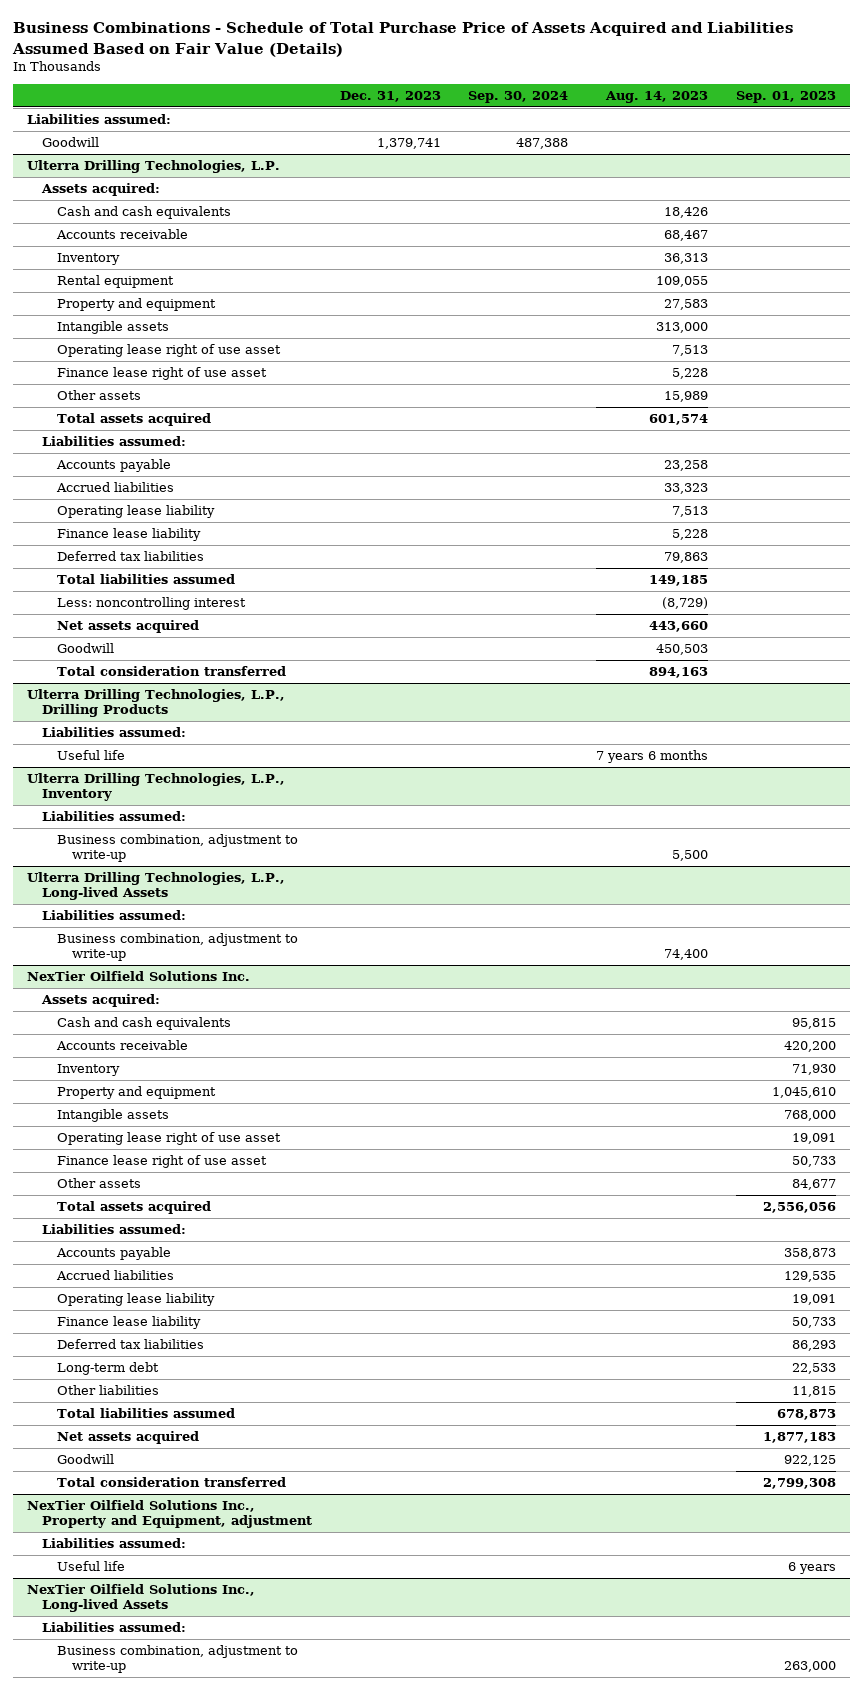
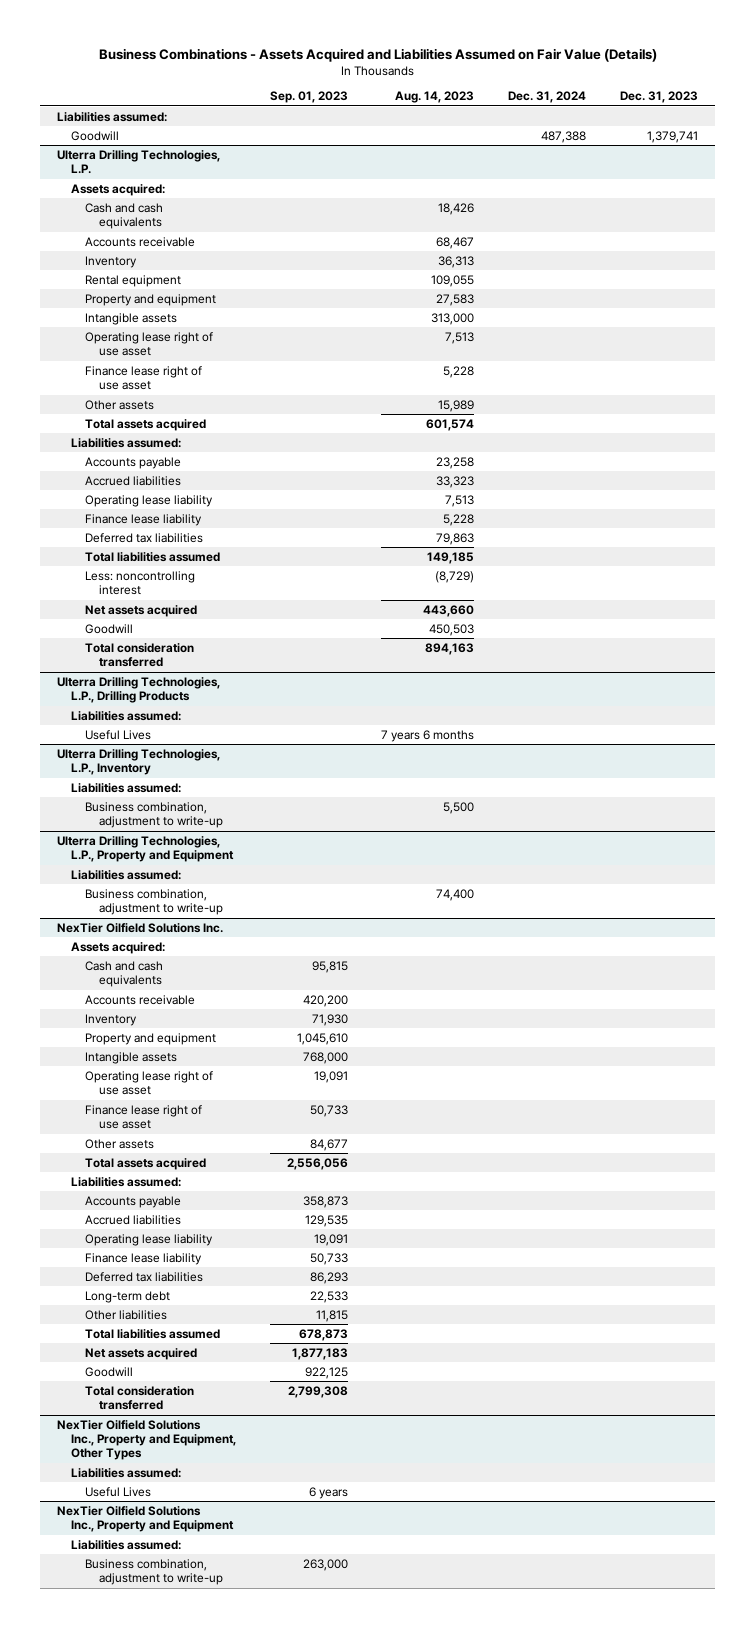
[11,22,793,57] Business Combinations - Schedule of Total Purchase Price of Assets Acquired and Liabilities Assumed Based on Fair Value (Details) -> [98,47,657,62] Business Combinations - Assets Acquired and Liabilities Assumed on Fair Value (Details)
[468,91,569,104] Sep. 30, 2024 -> none
none -> [508,91,587,104] Dec. 31, 2024
[56,750,125,761] Useful life -> [85,729,152,740] Useful Lives
[26,872,285,901] Ulterra Drilling Technologies, L.P., Long-lived Assets -> [57,835,235,863] Ulterra Drilling Technologies, L.P., Property and Equipment
[26,1500,312,1529] NexTier Oilfield Solutions Inc., Property and Equipment, adjustment -> [57,1419,237,1461] NexTier Oilfield Solutions Inc., Property and Equipment, Other Types
[56,1561,125,1572] Useful life -> [85,1486,152,1497] Useful Lives
[26,1584,255,1613] NexTier Oilfield Solutions Inc., Long-lived Assets -> [57,1505,235,1533] NexTier Oilfield Solutions Inc., Property and Equipment

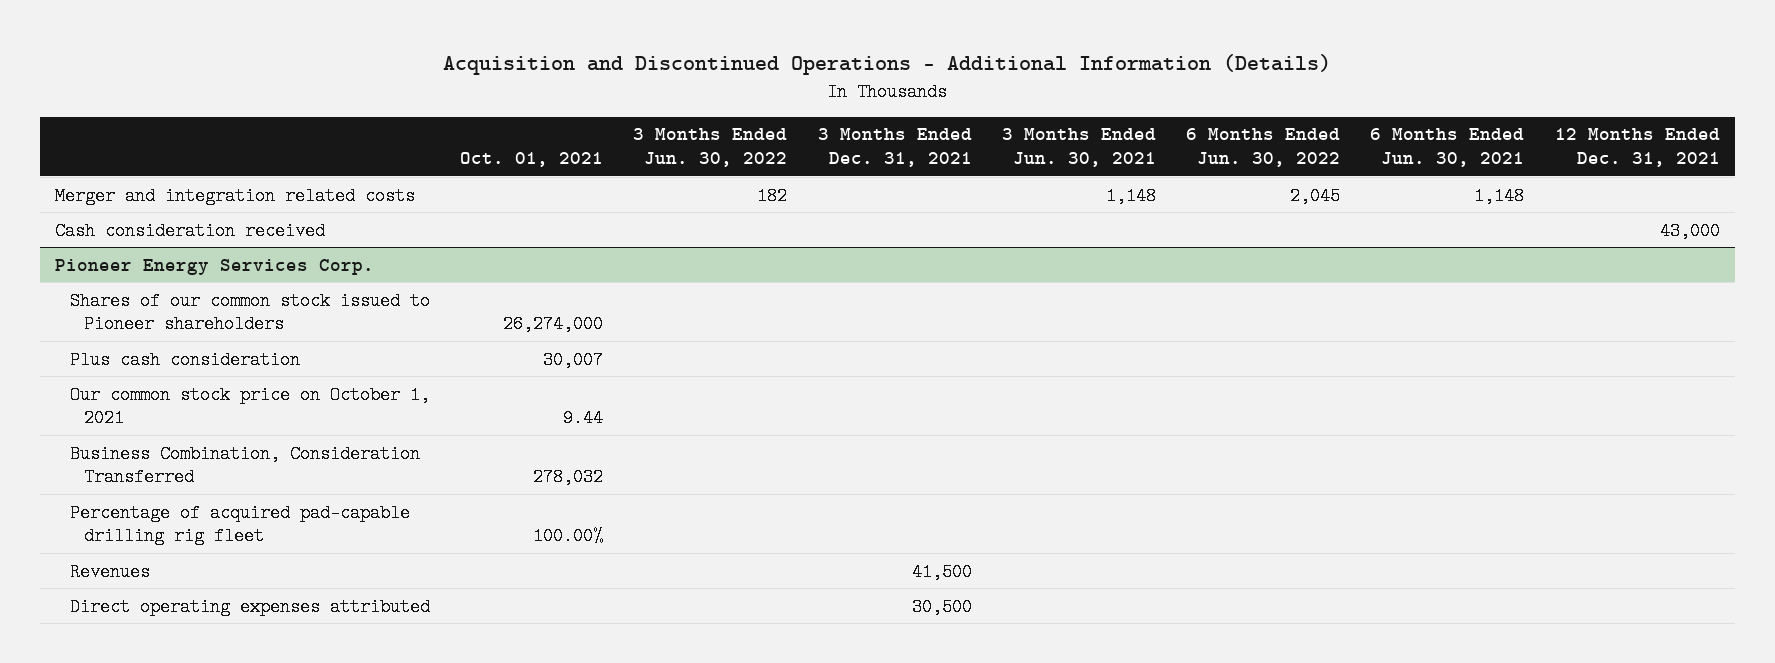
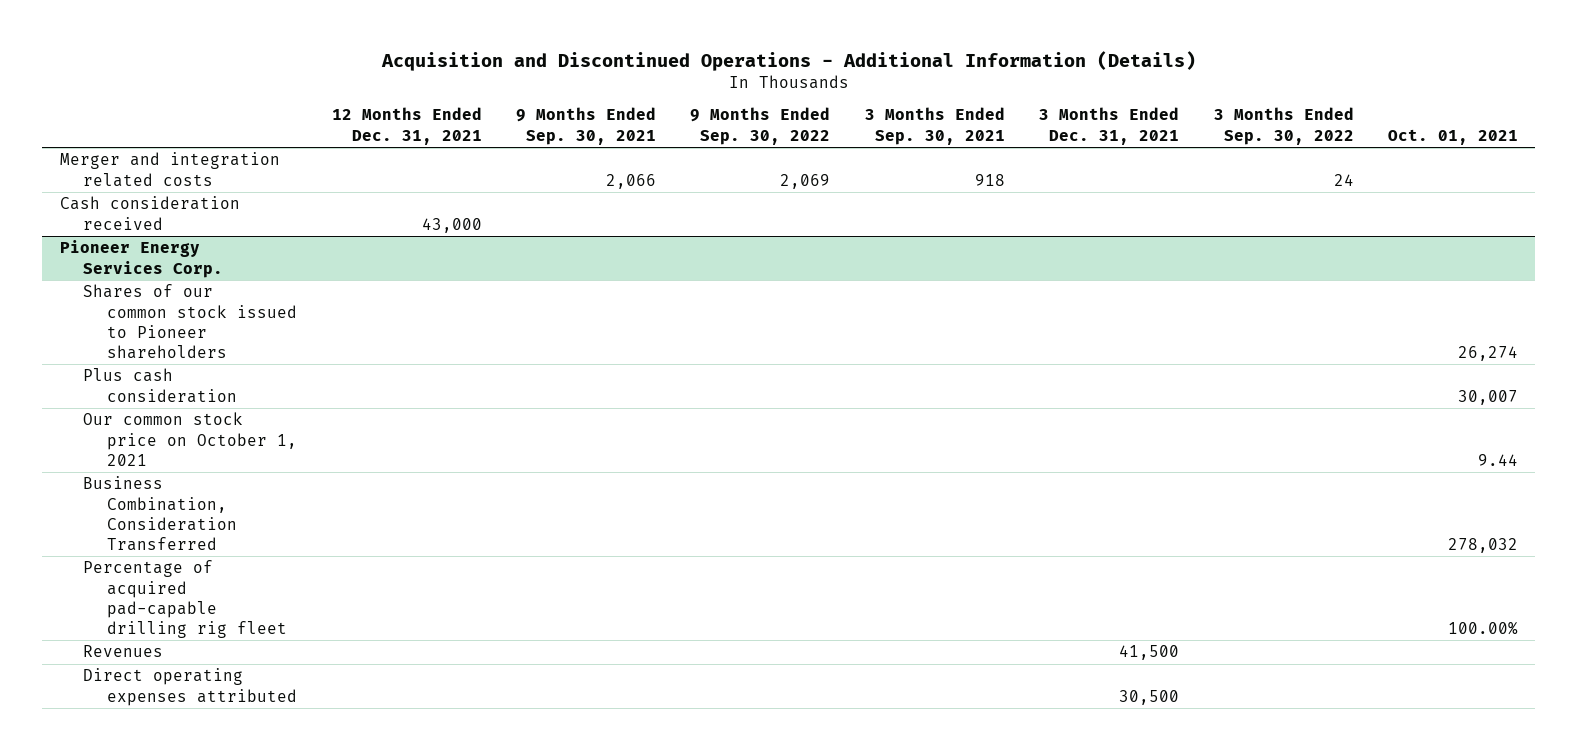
[633,128,788,167] 3 Months Ended Jun. 30, 2022 -> none
[1001,128,1156,167] 3 Months Ended Jun. 30, 2021 -> none
[1186,128,1341,167] 6 Months Ended Jun. 30, 2022 -> none
[1370,128,1525,167] 6 Months Ended Jun. 30, 2021 -> none
none -> [515,107,656,145] 9 Months Ended Sep. 30, 2021
none -> [690,107,831,145] 9 Months Ended Sep. 30, 2022
none -> [864,107,1005,145] 3 Months Ended Sep. 30, 2021
none -> [1213,107,1354,145] 3 Months Ended Sep. 30, 2022
[503,315,604,334] 26,274,000 -> [1458,345,1519,361] 26,274

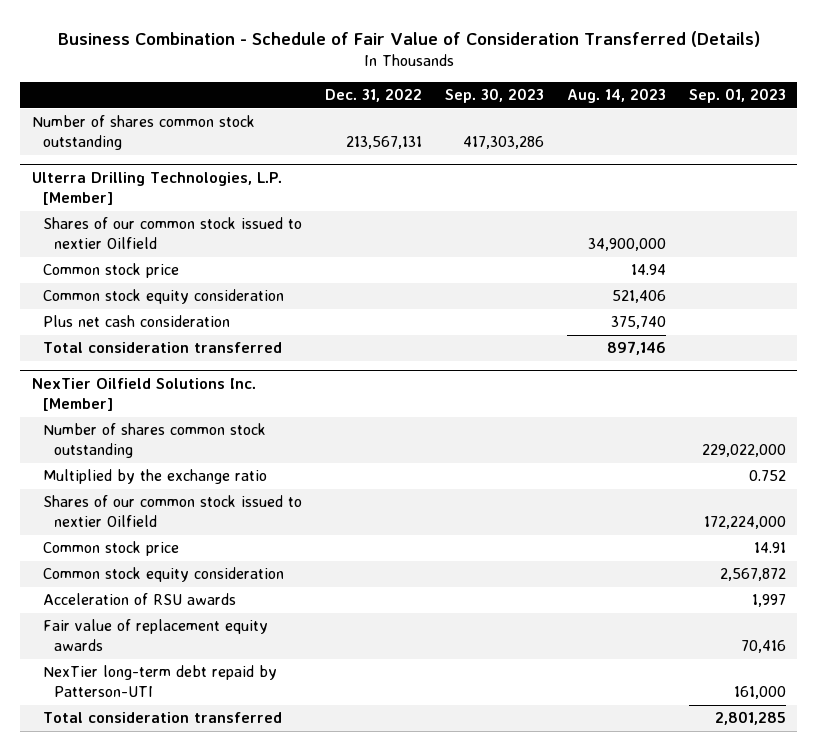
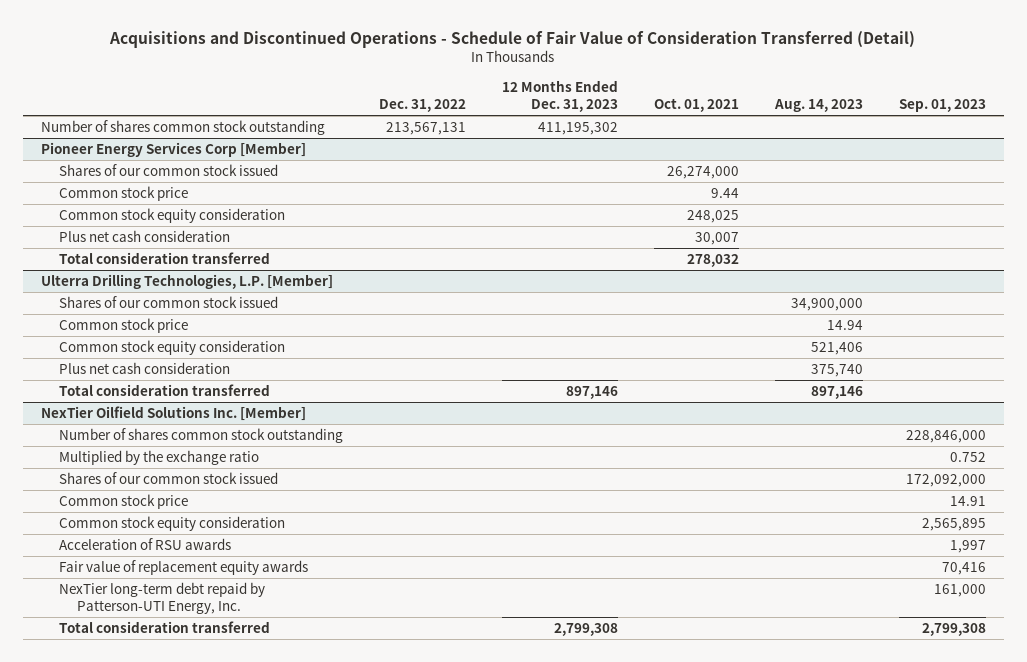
[57,30,760,47] Business Combination - Schedule of Fair Value of Consideration Transferred (Details) -> [109,31,916,49] Acquisitions and Discontinued Operations - Schedule of Fair Value of Consideration Transferred (Detail)
[444,88,544,104] Sep. 30, 2023 -> none
none -> [501,79,618,113] 12 Months Ended Dec. 31, 2023
none -> [653,98,739,113] Oct. 01, 2021
none -> [41,141,307,157] Pioneer Energy Services Corp [Member]
none -> [58,163,278,176] Shares of our common stock issued
none -> [58,185,188,201] Common stock price
none -> [58,207,285,223] Common stock equity consideration
none -> [58,229,230,242] Plus net cash consideration
none -> [58,251,270,264] Total consideration transferred
[43,217,303,250] Shares of our common stock issued to nextier Oilfield -> [58,295,278,308] Shares of our common stock issued
[701,444,786,458] 229,022,000 -> [905,429,986,443] 228,846,000
[43,495,303,528] Shares of our common stock issued to nextier Oilfield -> [58,471,278,484] Shares of our common stock issued
[703,516,786,530] 172,224,000 -> [905,473,986,487] 172,092,000
[719,568,786,582] 2,567,872 -> [921,517,986,531] 2,565,895
[43,665,278,698] NexTier long-term debt repaid by Patterson-UTI -> [58,581,265,615] NexTier long-term debt repaid by Patterson-UTI Energy, Inc.
[714,711,786,726] 2,801,285 -> [921,622,986,636] 2,799,308

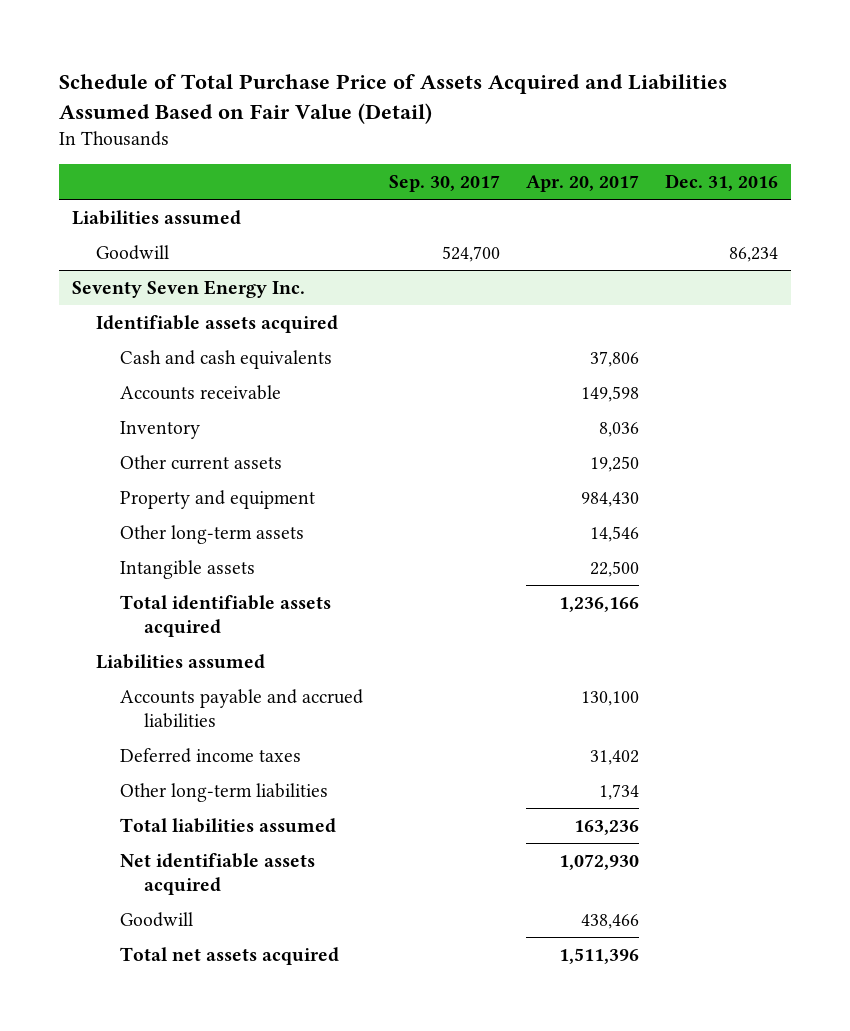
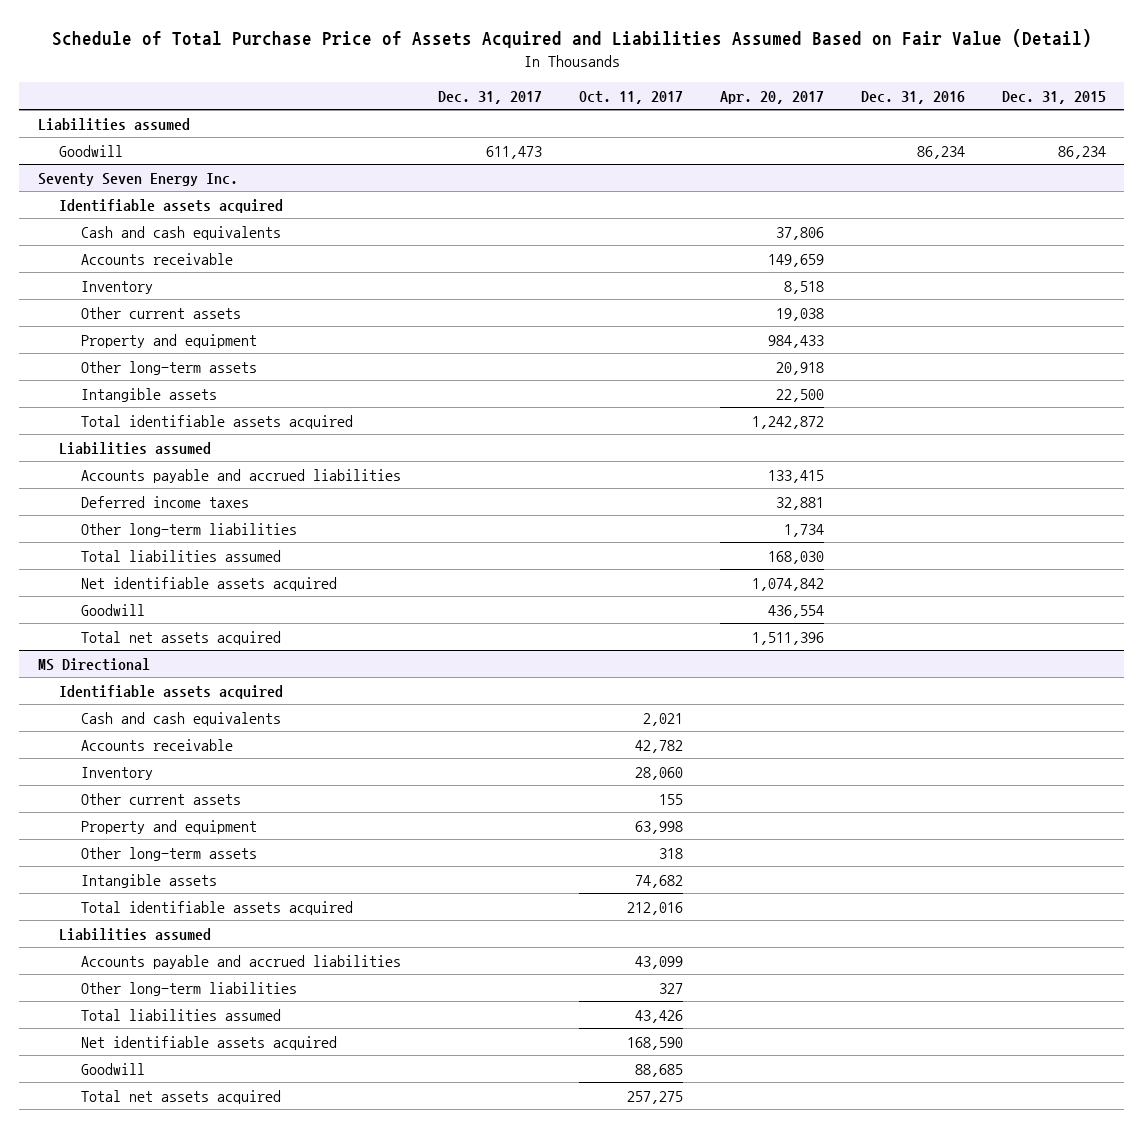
[389,174,501,192] Sep. 30, 2017 -> none
none -> [437,91,542,105] Dec. 31, 2017
none -> [578,91,683,105] Oct. 11, 2017
none -> [1001,91,1106,105] Dec. 31, 2015
[581,385,640,402] 149,598 -> [767,253,824,267] 149,659
[599,421,640,437] 8,036 -> [783,280,824,294] 8,518
[590,455,640,472] 19,250 -> [775,307,824,321] 19,038
[581,491,640,507] 984,430 -> [767,334,824,348] 984,433
[590,525,640,542] 14,546 -> [775,361,824,375] 20,918
[559,596,640,612] 1,236,166 -> [751,415,824,429] 1,242,872
[581,690,640,706] 130,100 -> [767,469,824,483] 133,415
[590,749,640,765] 31,402 -> [775,496,824,510] 32,881
[574,819,640,835] 163,236 -> [767,550,824,564] 168,030
[559,853,640,870] 1,072,930 -> [751,577,824,591] 1,074,842
[581,913,640,929] 438,466 -> [767,604,824,618] 436,554
none -> [37,657,150,671] MS Directional
none -> [59,684,284,699] Identifiable assets acquired
none -> [80,711,281,726] Cash and cash equivalents
none -> [80,738,233,751] Accounts receivable
none -> [80,766,153,780] Inventory
none -> [80,792,241,805] Other current assets
none -> [80,819,257,834] Property and equipment
none -> [80,846,257,861] Other long-term assets
none -> [80,873,217,888] Intangible assets
none -> [80,900,353,915] Total identifiable assets acquired
none -> [59,927,212,941] Liabilities assumed
none -> [80,954,401,969] Accounts payable and accrued liabilities
none -> [80,981,297,996] Other long-term liabilities
none -> [80,1008,281,1021] Total liabilities assumed
none -> [80,1035,337,1050] Net identifiable assets acquired
none -> [80,1062,145,1075] Goodwill
none -> [80,1089,281,1104] Total net assets acquired

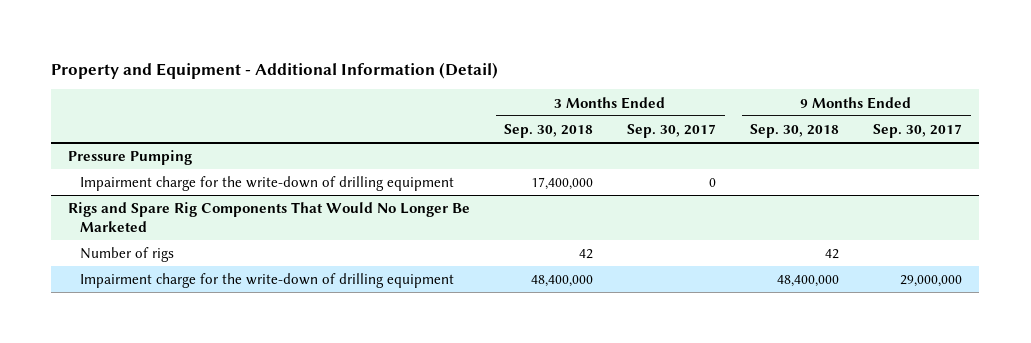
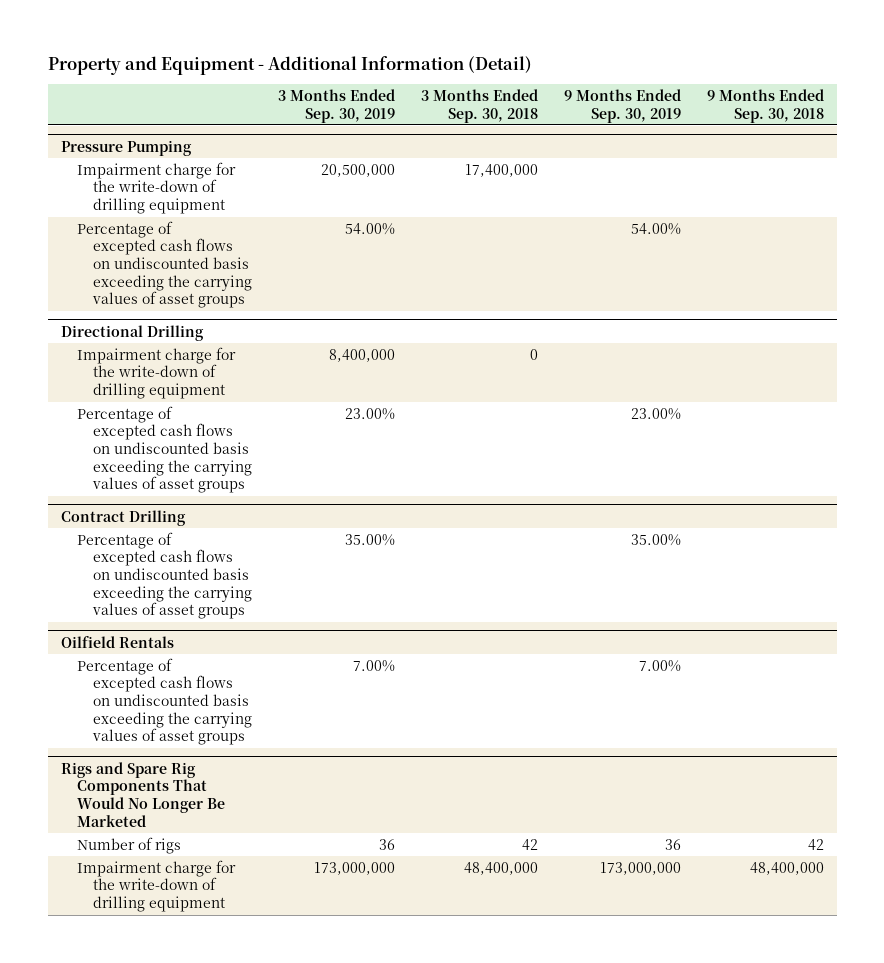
[627,124,717,139] Sep. 30, 2017 -> none
[873,124,963,139] Sep. 30, 2017 -> none
none -> [278,88,396,123] 3 Months Ended Sep. 30, 2019
none -> [563,88,681,123] 9 Months Ended Sep. 30, 2019
none -> [76,220,253,309] Percentage of excepted cash flows on undiscounted basis exceeding the carrying values of asset groups
none -> [60,324,204,341] Directional Drilling
none -> [76,346,236,400] Impairment charge for the write-down of drilling equipment
none -> [76,405,253,494] Percentage of excepted cash flows on undiscounted basis exceeding the carrying values of asset groups
none -> [60,509,186,526] Contract Drilling
none -> [76,531,253,620] Percentage of excepted cash flows on undiscounted basis exceeding the carrying values of asset groups
none -> [60,635,174,648] Oilfield Rentals
none -> [76,657,253,746] Percentage of excepted cash flows on undiscounted basis exceeding the carrying values of asset groups

